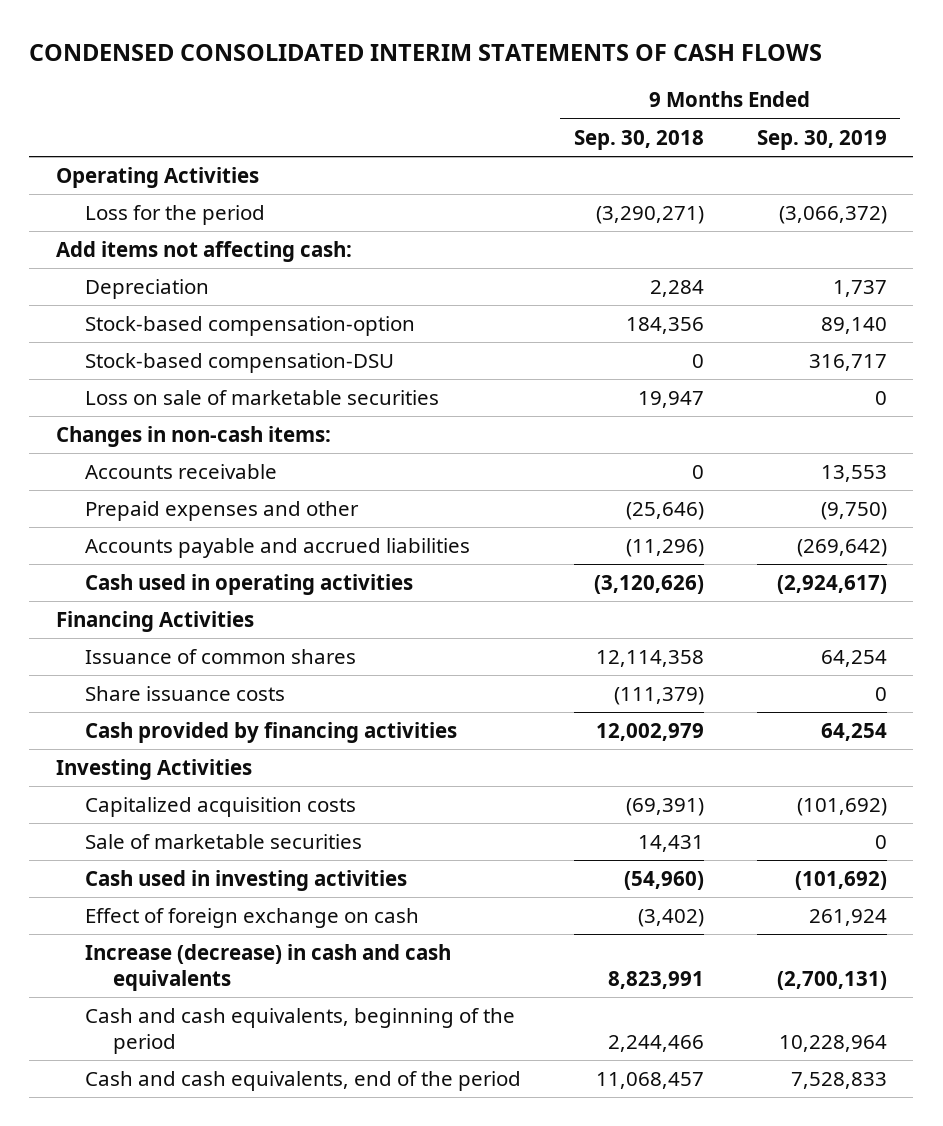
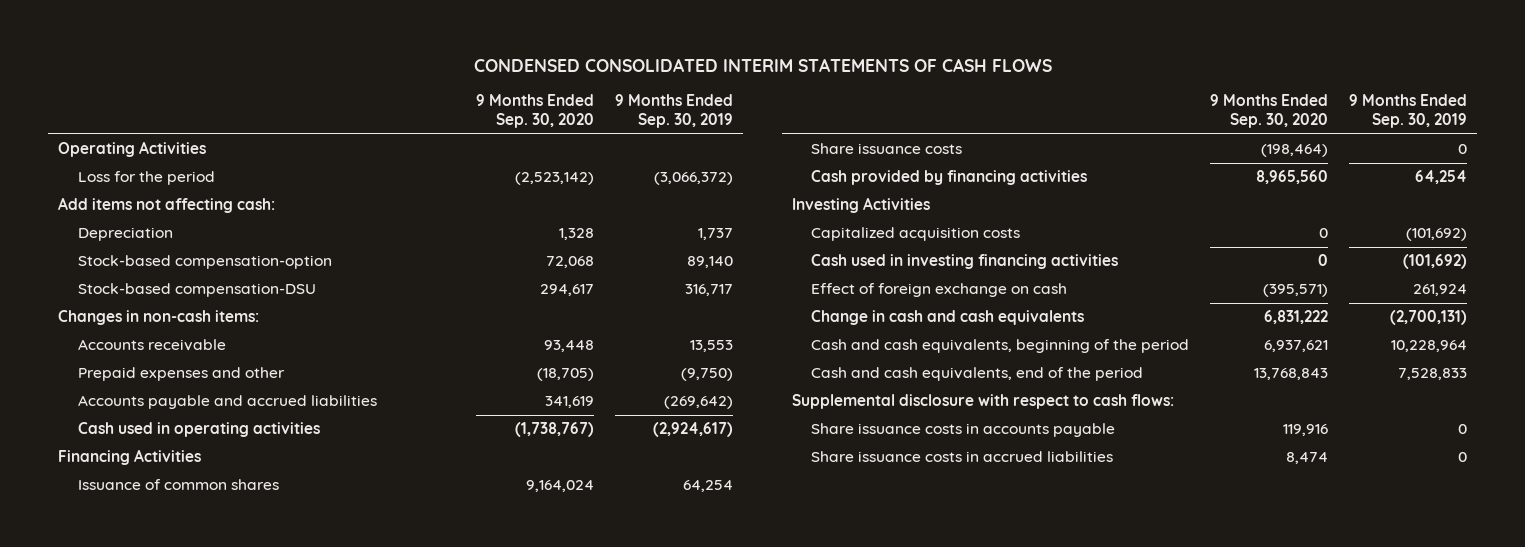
[573,129,704,150] Sep. 30, 2018 -> none
none -> [476,94,595,129] 9 Months Ended Sep. 30, 2020
[84,389,439,405] Loss on sale of marketable securities -> none
[84,833,362,849] Sale of marketable securities -> none
[84,869,407,891] Cash used in investing activities -> [811,254,1119,270] Cash used in investing financing activities
[84,943,451,992] Increase (decrease) in cash and cash equivalents -> [811,310,1085,326] Change in cash and cash equivalents
none -> [792,394,1175,410] Supplemental disclosure with respect to cash flows:
none -> [811,423,1116,438] Share issuance costs in accounts payable
none -> [811,451,1114,463] Share issuance costs in accrued liabilities

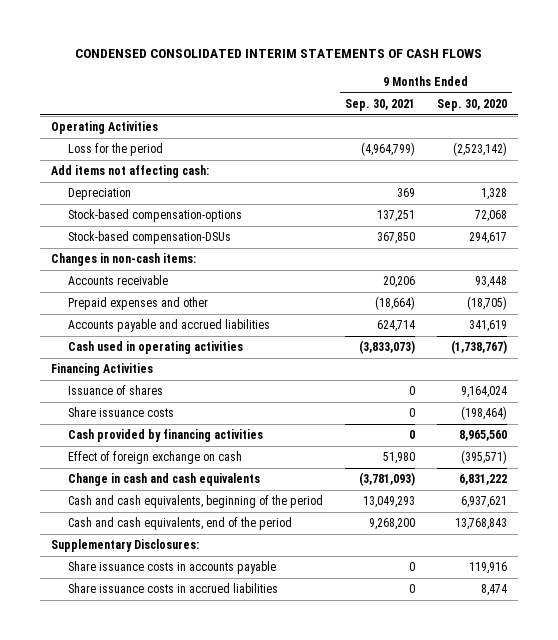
[615,94,734,129] 9 Months Ended Sep. 30, 2019 -> none
none -> [345,98,416,111] Sep. 30, 2021
[77,255,332,270] Stock-based compensation-option -> [68,209,243,223] Stock-based compensation-options
[77,283,316,298] Stock-based compensation-DSU -> [68,231,232,245] Stock-based compensation-DSUs
[77,479,279,491] Issuance of common shares -> [68,385,164,396] Issuance of shares
[792,197,931,214] Investing Activities -> none
[811,227,1021,242] Capitalized acquisition costs -> none
[811,254,1119,270] Cash used in investing financing activities -> none
[792,394,1175,410] Supplemental disclosure with respect to cash flows: -> [50,539,199,553] Supplementary Disclosures:

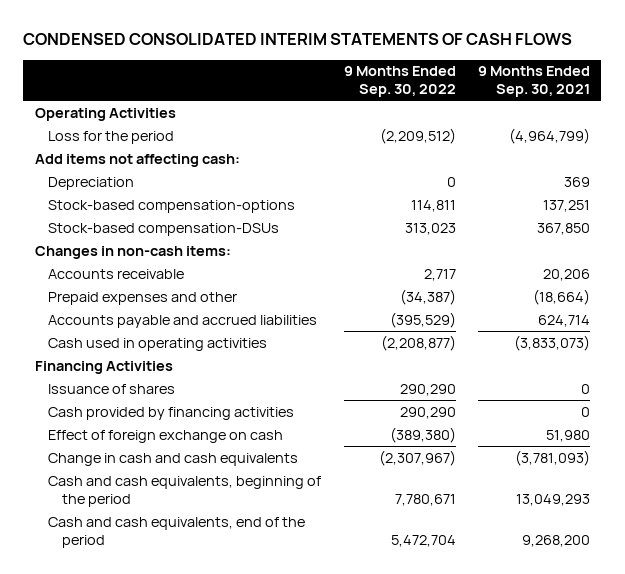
[436,98,507,111] Sep. 30, 2020 -> none
none -> [343,66,456,98] 9 Months Ended Sep. 30, 2022
[68,407,175,418] Share issuance costs -> none
[50,539,199,553] Supplementary Disclosures: -> none
[68,561,277,575] Share issuance costs in accounts payable -> none
[68,583,279,594] Share issuance costs in accrued liabilities -> none

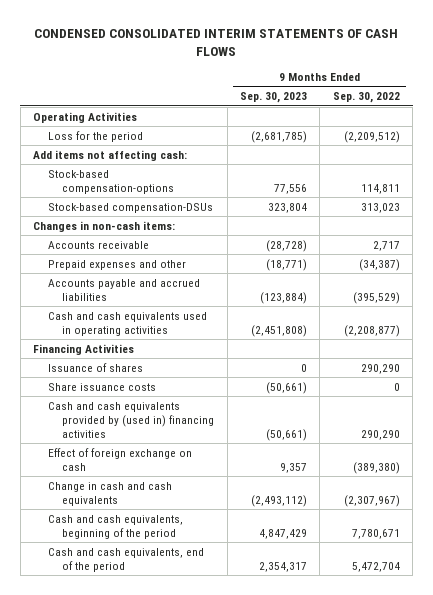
[478,66,591,98] 9 Months Ended Sep. 30, 2021 -> none
none -> [239,92,307,104] Sep. 30, 2023
[48,176,135,190] Depreciation -> none
[48,337,268,351] Cash used in operating activities -> [47,311,207,336] Cash and cash equivalents used in operating activities
none -> [47,382,156,391] Share issuance costs
[48,406,295,420] Cash provided by financing activities -> [47,401,215,438] Cash and cash equivalents provided by (used in) financing activities

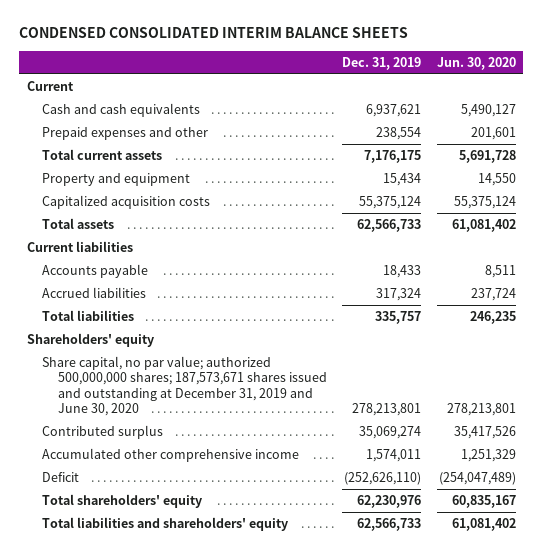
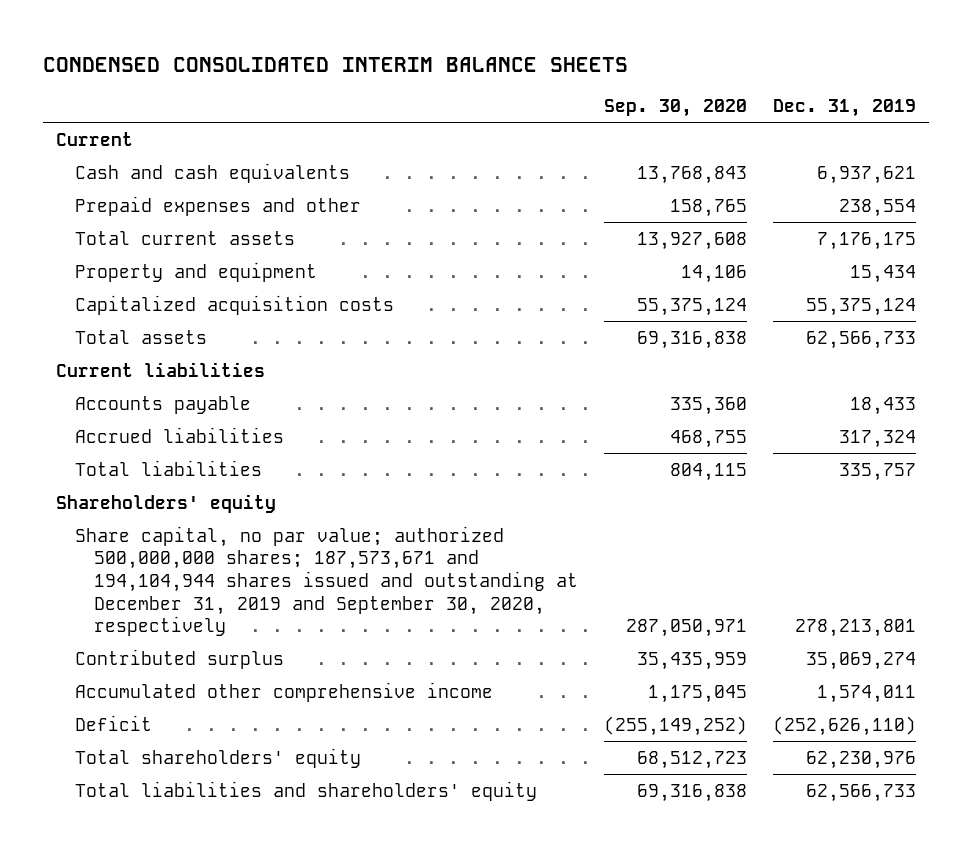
[436,56,516,70] Jun. 30, 2020 -> none
none -> [603,99,747,118] Sep. 30, 2020
[42,355,327,416] Share capital, no par value; authorized 500,000,000 shares; 187,573,671 shares issued and outstanding at December 31, 2019 and June 30, 2020 -> [75,525,578,637] Share capital, no par value; authorized 500,000,000 shares; 187,573,671 and 194,104,944 shares issued and outstanding at December 31, 2019 and September 30, 2020, respectively

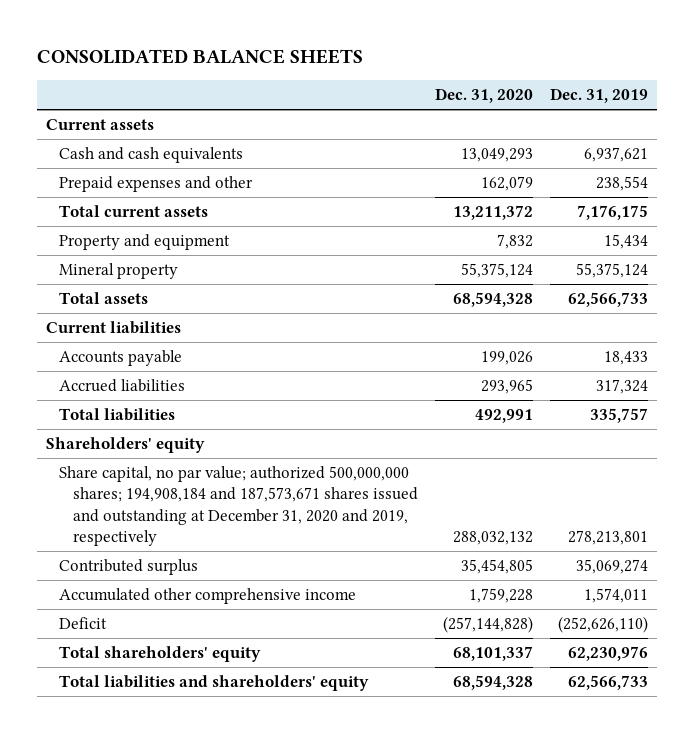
[43,56,629,72] CONDENSED CONSOLIDATED INTERIM BALANCE SHEETS -> [36,49,363,65] CONSOLIDATED BALANCE SHEETS
[603,99,747,118] Sep. 30, 2020 -> none
none -> [435,88,534,104] Dec. 31, 2020
[56,131,134,146] Current -> [45,119,154,131] Current assets
[75,294,395,315] Capitalized acquisition costs -> [59,263,179,280] Mineral property
[75,525,578,637] Share capital, no par value; authorized 500,000,000 shares; 187,573,671 and 194,104,944 shares issued and outstanding at December 31, 2019 and September 30, 2020, respectively -> [59,466,418,547] Share capital, no par value; authorized 500,000,000 shares; 194,908,184 and 187,573,671 shares issued and outstanding at December 31, 2020 and 2019, respectively

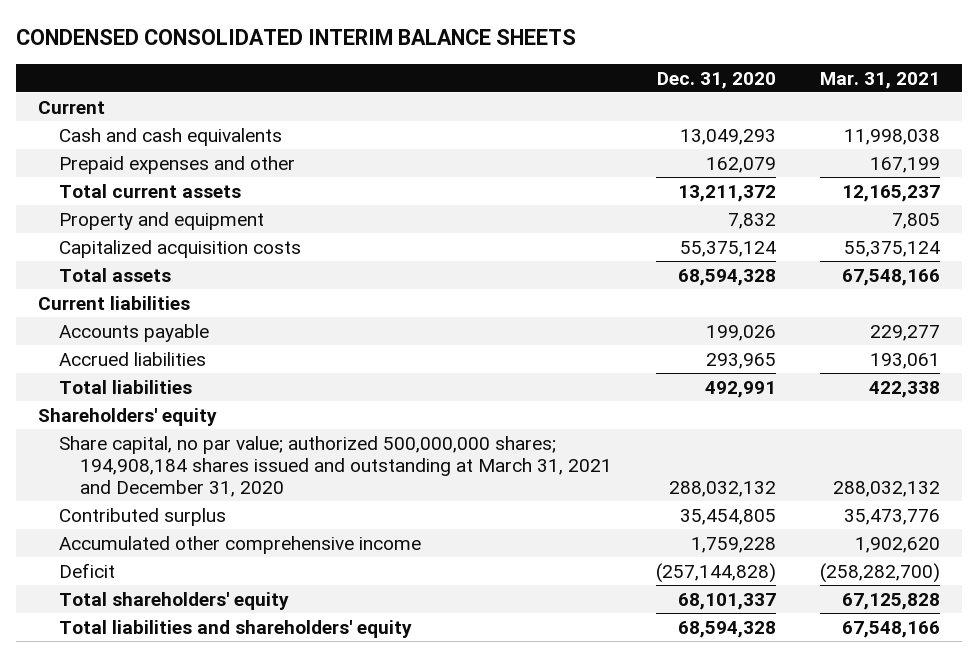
[36,49,363,65] CONSOLIDATED BALANCE SHEETS -> [16,29,577,46] CONDENSED CONSOLIDATED INTERIM BALANCE SHEETS
[550,88,649,104] Dec. 31, 2019 -> none
none -> [819,71,940,89] Mar. 31, 2021
[45,119,154,131] Current assets -> [38,100,106,114] Current
[59,263,179,280] Mineral property -> [58,239,301,258] Capitalized acquisition costs
[59,466,418,547] Share capital, no par value; authorized 500,000,000 shares; 194,908,184 and 187,573,671 shares issued and outstanding at December 31, 2020 and 2019, respectively -> [58,435,612,497] Share capital, no par value; authorized 500,000,000 shares; 194,908,184 shares issued and outstanding at March 31, 2021 and December 31, 2020

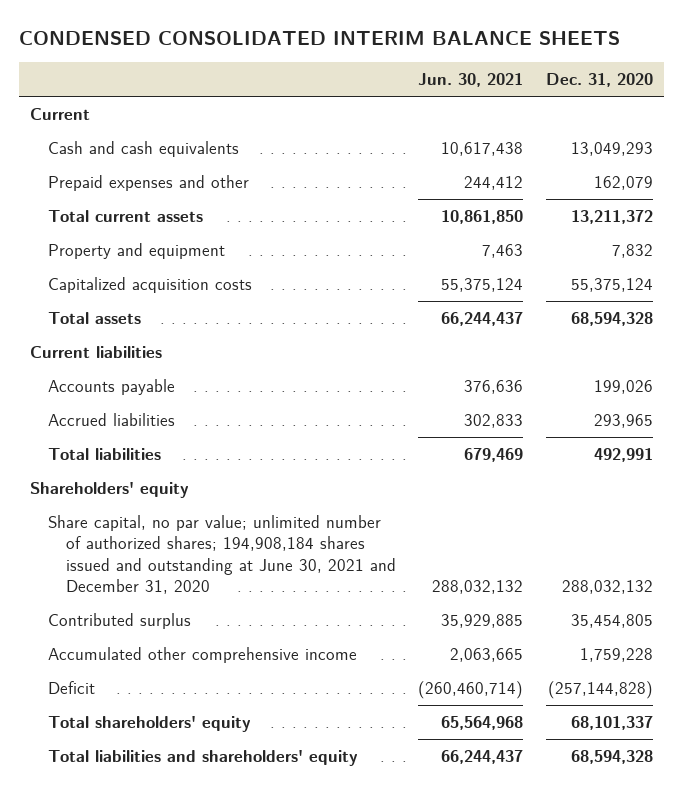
[819,71,940,89] Mar. 31, 2021 -> none
none -> [418,73,524,88] Jun. 30, 2021
[58,435,612,497] Share capital, no par value; authorized 500,000,000 shares; 194,908,184 shares issued and outstanding at March 31, 2021 and December 31, 2020 -> [48,514,397,594] Share capital, no par value; unlimited number of authorized shares; 194,908,184 shares issued and outstanding at June 30, 2021 and December 31, 2020

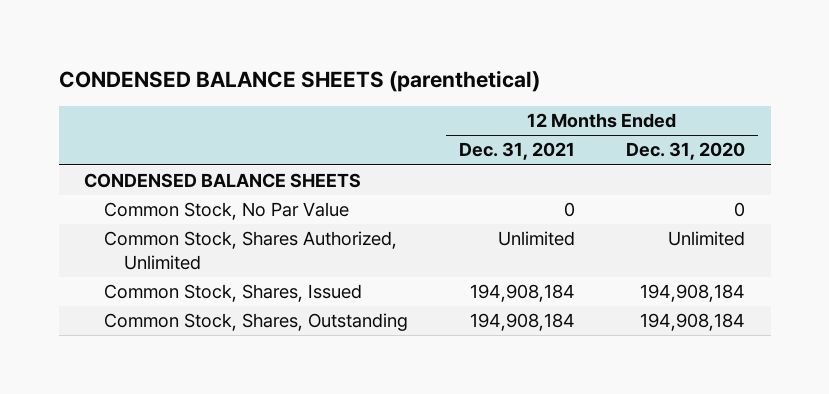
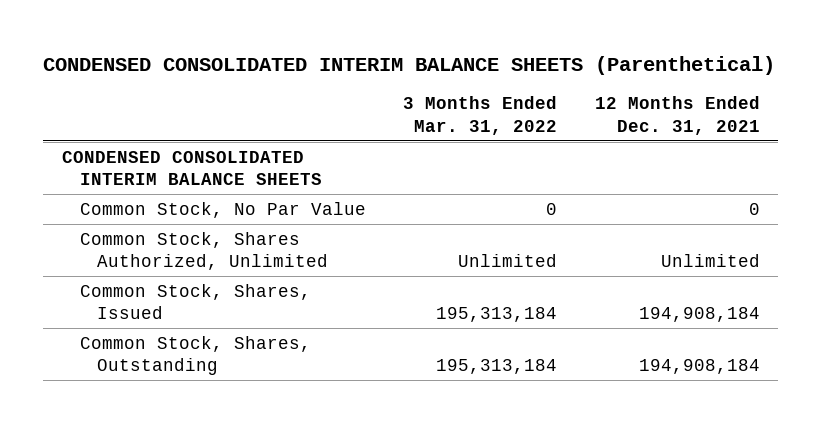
[58,70,540,93] CONDENSED BALANCE SHEETS (parenthetical) -> [43,55,776,75] CONDENSED CONSOLIDATED INTERIM BALANCE SHEETS (Parenthetical)
[626,142,746,161] Dec. 31, 2020 -> none
none -> [403,96,558,135] 3 Months Ended Mar. 31, 2022
[83,173,361,189] CONDENSED BALANCE SHEETS -> [62,150,322,186] CONDENSED CONSOLIDATED INTERIM BALANCE SHEETS

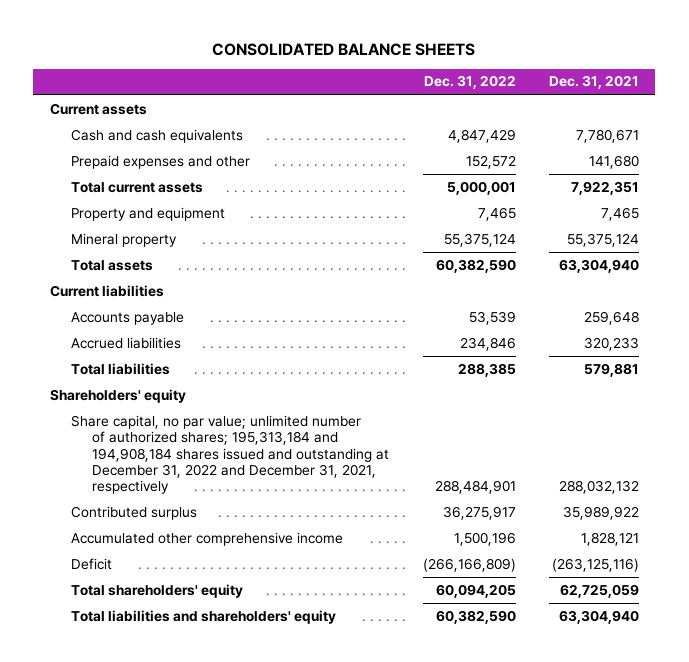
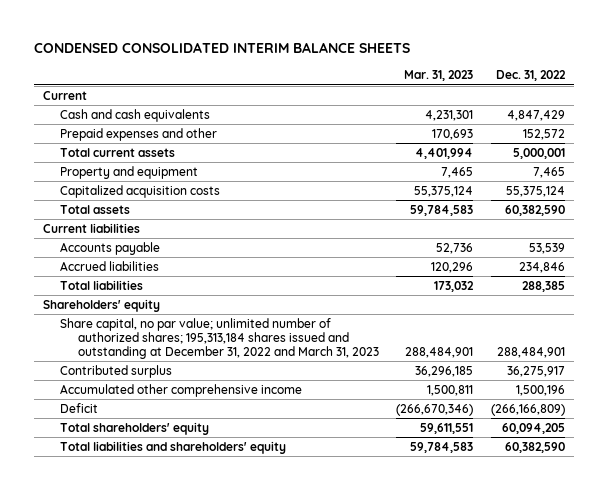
[212,42,476,56] CONSOLIDATED BALANCE SHEETS -> [34,42,411,54] CONDENSED CONSOLIDATED INTERIM BALANCE SHEETS
[548,75,639,90] Dec. 31, 2021 -> none
none -> [404,70,474,82] Mar. 31, 2023
[49,102,147,115] Current assets -> [43,90,88,100] Current
[71,232,178,247] Mineral property -> [60,184,221,198] Capitalized acquisition costs
[71,414,390,495] Share capital, no par value; unlimited number of authorized shares; 195,313,184 and 194,908,184 shares issued and outstanding at December 31, 2022 and December 31, 2021, respectively -> [60,317,379,360] Share capital, no par value; unlimited number of authorized shares; 195,313,184 shares issued and outstanding at December 31, 2022 and March 31, 2023

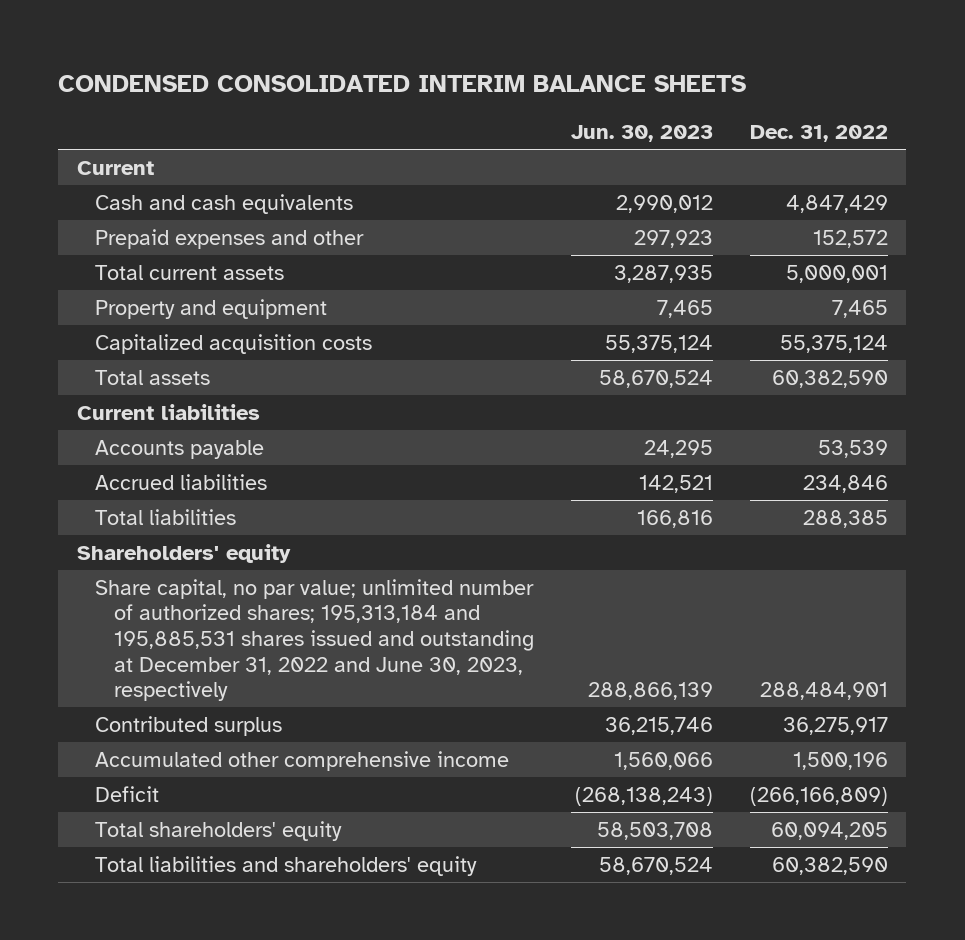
[404,70,474,82] Mar. 31, 2023 -> none
none -> [570,125,713,143] Jun. 30, 2023
[60,317,379,360] Share capital, no par value; unlimited number of authorized shares; 195,313,184 shares issued and outstanding at December 31, 2022 and March 31, 2023 -> [95,578,535,702] Share capital, no par value; unlimited number of authorized shares; 195,313,184 and 195,885,531 shares issued and outstanding at December 31, 2022 and June 30, 2023, respectively

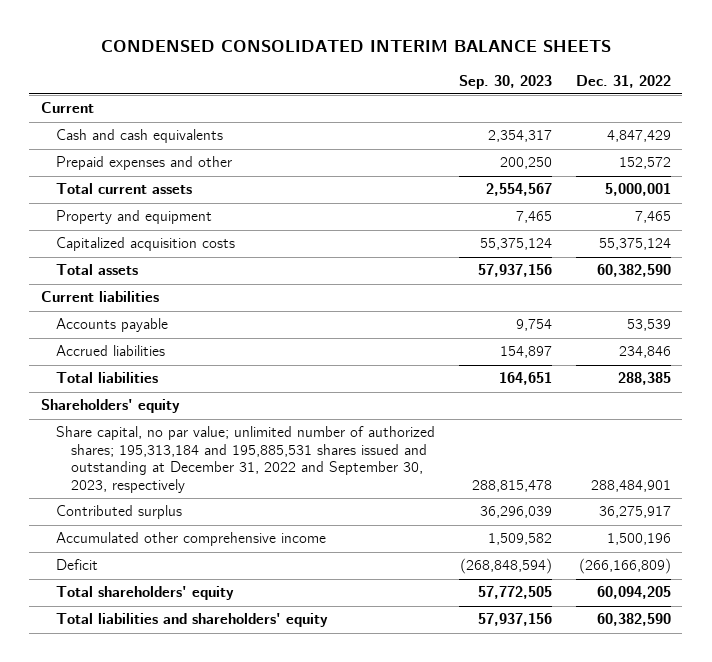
[570,125,713,143] Jun. 30, 2023 -> none
none -> [458,74,552,89] Sep. 30, 2023
[95,578,535,702] Share capital, no par value; unlimited number of authorized shares; 195,313,184 and 195,885,531 shares issued and outstanding at December 31, 2022 and June 30, 2023, respectively -> [56,426,436,493] Share capital, no par value; unlimited number of authorized shares; 195,313,184 and 195,885,531 shares issued and outstanding at December 31, 2022 and September 30, 2023, respectively

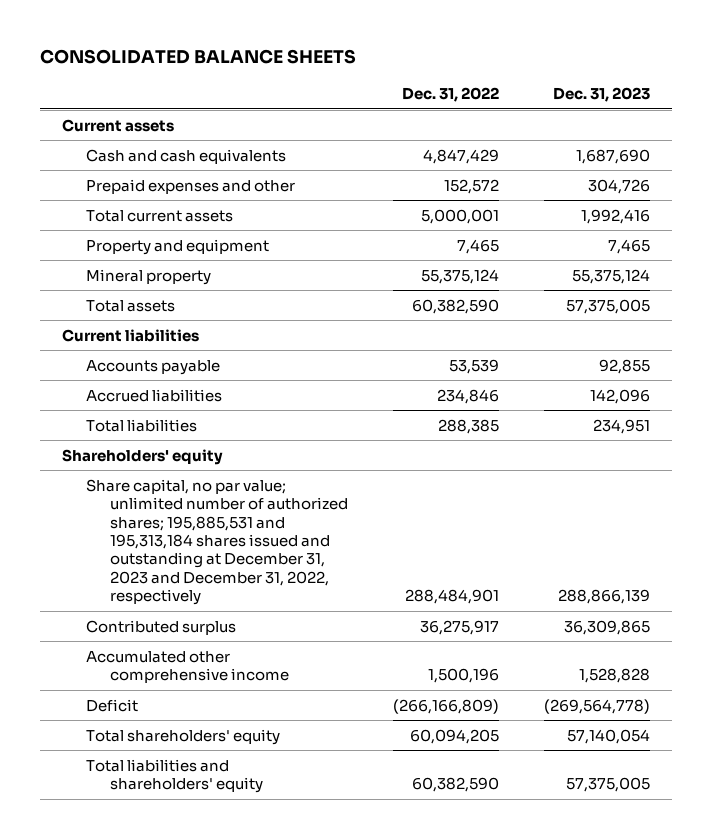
[100,40,611,53] CONDENSED CONSOLIDATED INTERIM BALANCE SHEETS -> [39,49,356,65] CONSOLIDATED BALANCE SHEETS
[458,74,552,89] Sep. 30, 2023 -> none
none -> [552,87,650,103] Dec. 31, 2023
[41,102,95,114] Current -> [62,118,175,132] Current assets
[56,237,236,252] Capitalized acquisition costs -> [85,268,211,285] Mineral property
[56,426,436,493] Share capital, no par value; unlimited number of authorized shares; 195,313,184 and 195,885,531 shares issued and outstanding at December 31, 2022 and September 30, 2023, respectively -> [85,478,348,606] Share capital, no par value; unlimited number of authorized shares; 195,885,531 and 195,313,184 shares issued and outstanding at December 31, 2023 and December 31, 2022, respectively

